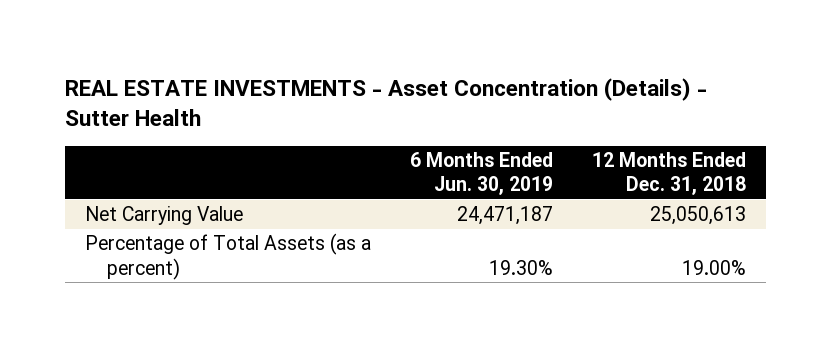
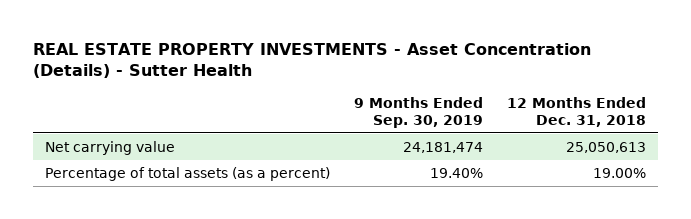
[65,77,708,127] REAL ESTATE INVESTMENTS - Asset Concentration (Details) - Sutter Health -> [33,42,592,79] REAL ESTATE PROPERTY INVESTMENTS - Asset Concentration (Details) - Sutter Health
[410,152,554,196] 6 Months Ended Jun. 30, 2019 -> none
none -> [354,97,484,128] 9 Months Ended Sep. 30, 2019
[84,206,243,226] Net Carrying Value -> [45,141,176,156] Net carrying value
[84,233,371,280] Percentage of Total Assets (as a percent) -> [45,167,331,182] Percentage of total assets (as a percent)

